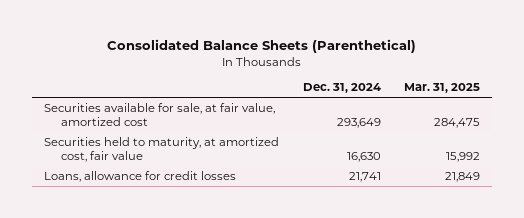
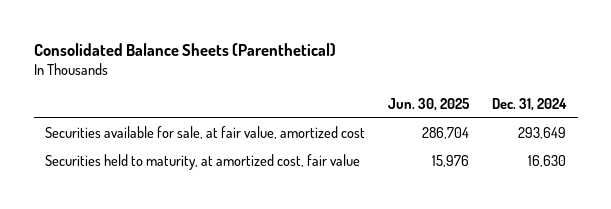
[403,83,480,94] Mar. 31, 2025 -> none
none -> [388,97,471,111] Jun. 30, 2025
[44,171,237,183] Loans, allowance for credit losses -> none

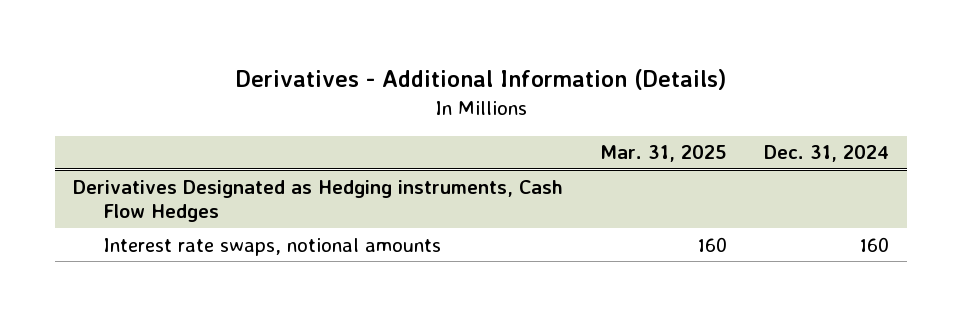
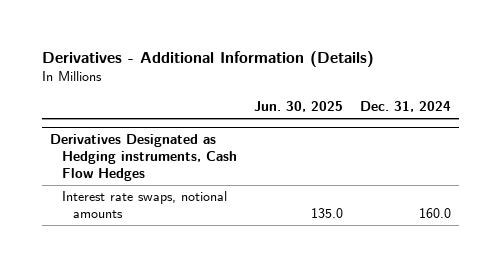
[600,145,728,163] Mar. 31, 2025 -> none
none -> [253,101,343,113] Jun. 30, 2025
[858,236,889,252] 160 -> [418,208,451,219] 160.0

